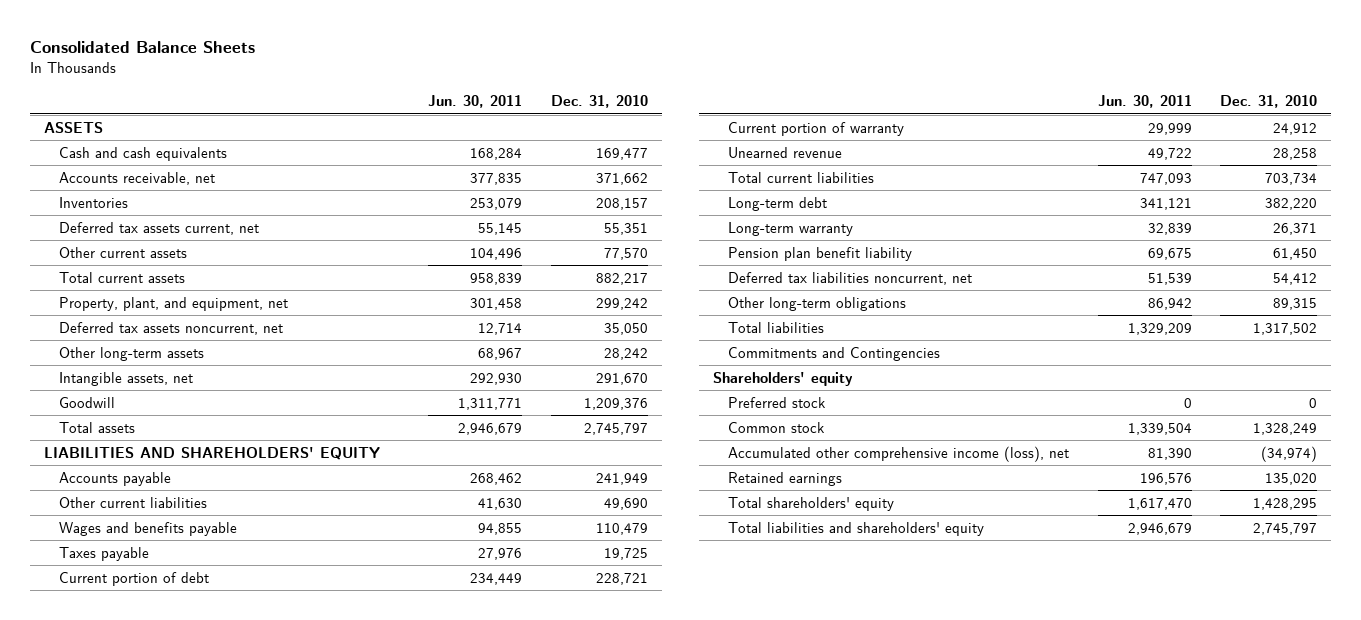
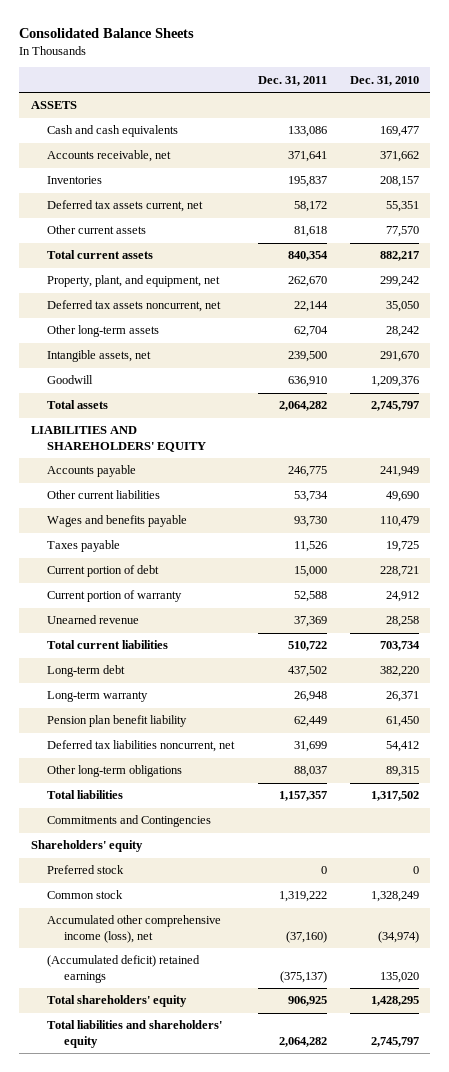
[428,95,523,109] Jun. 30, 2011 -> none
none -> [257,75,327,86] Dec. 31, 2011
[728,471,843,486] Retained earnings -> [47,955,201,983] (Accumulated deficit) retained earnings

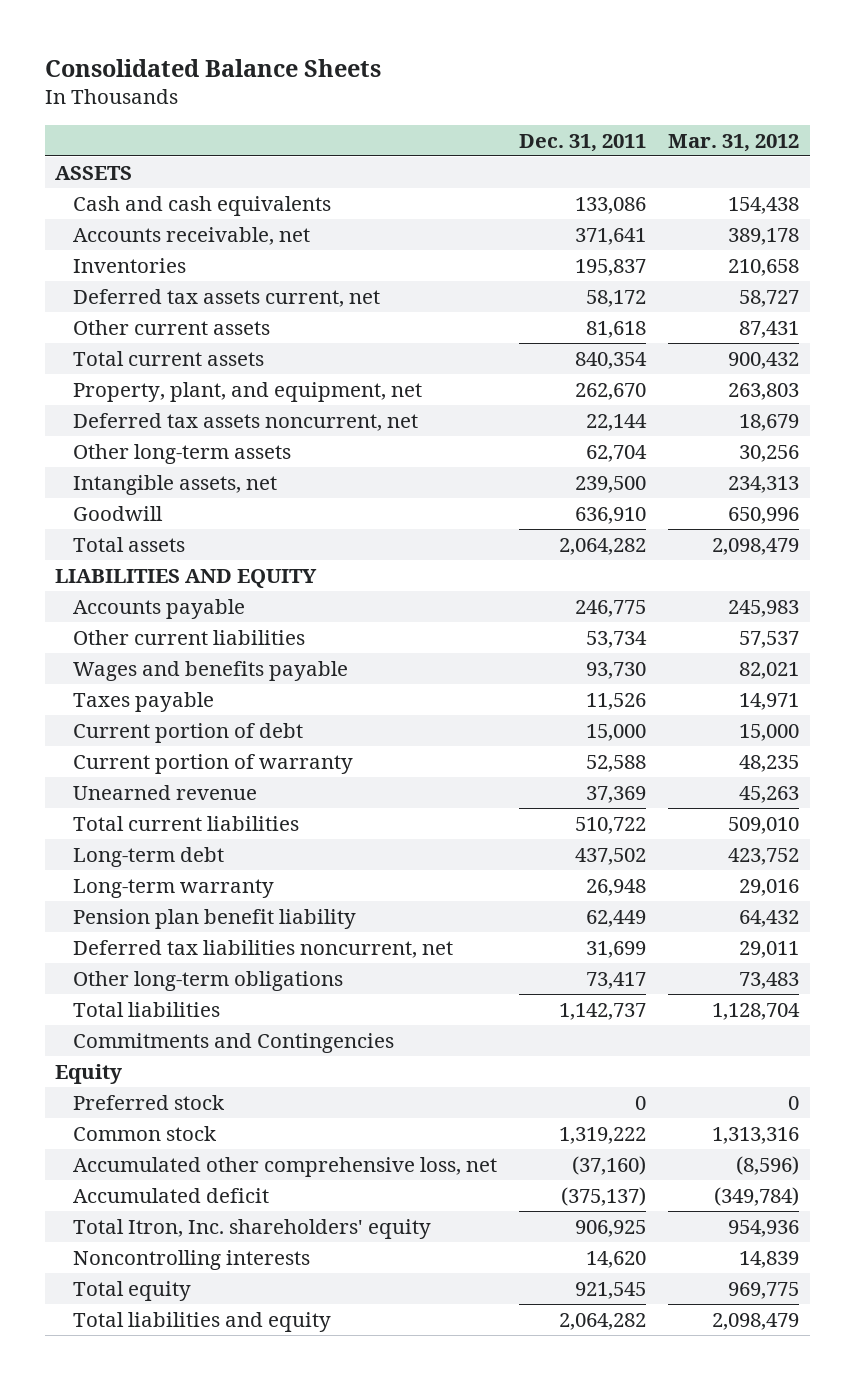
[349,75,419,86] Dec. 31, 2010 -> none
none -> [667,133,799,152] Mar. 31, 2012
[30,426,207,452] LIABILITIES AND SHAREHOLDERS' EQUITY -> [55,568,318,588] LIABILITIES AND EQUITY
[293,766,327,778] 88,037 -> [586,971,647,989] 73,417
[278,791,327,802] 1,157,357 -> [559,1002,647,1020] 1,142,737
[30,840,143,853] Shareholders' equity -> [55,1063,123,1084] Equity
[47,915,222,943] Accumulated other comprehensive income (loss), net -> [73,1156,498,1177] Accumulated other comprehensive loss, net
[47,955,201,983] (Accumulated deficit) retained earnings -> [73,1187,270,1203] Accumulated deficit
[47,995,188,1008] Total shareholders' equity -> [73,1218,432,1239] Total Itron, Inc. shareholders' equity
none -> [73,1249,311,1270] Noncontrolling interests
none -> [73,1280,192,1301] Total equity
[47,1020,223,1048] Total liabilities and shareholders' equity -> [73,1311,332,1332] Total liabilities and equity

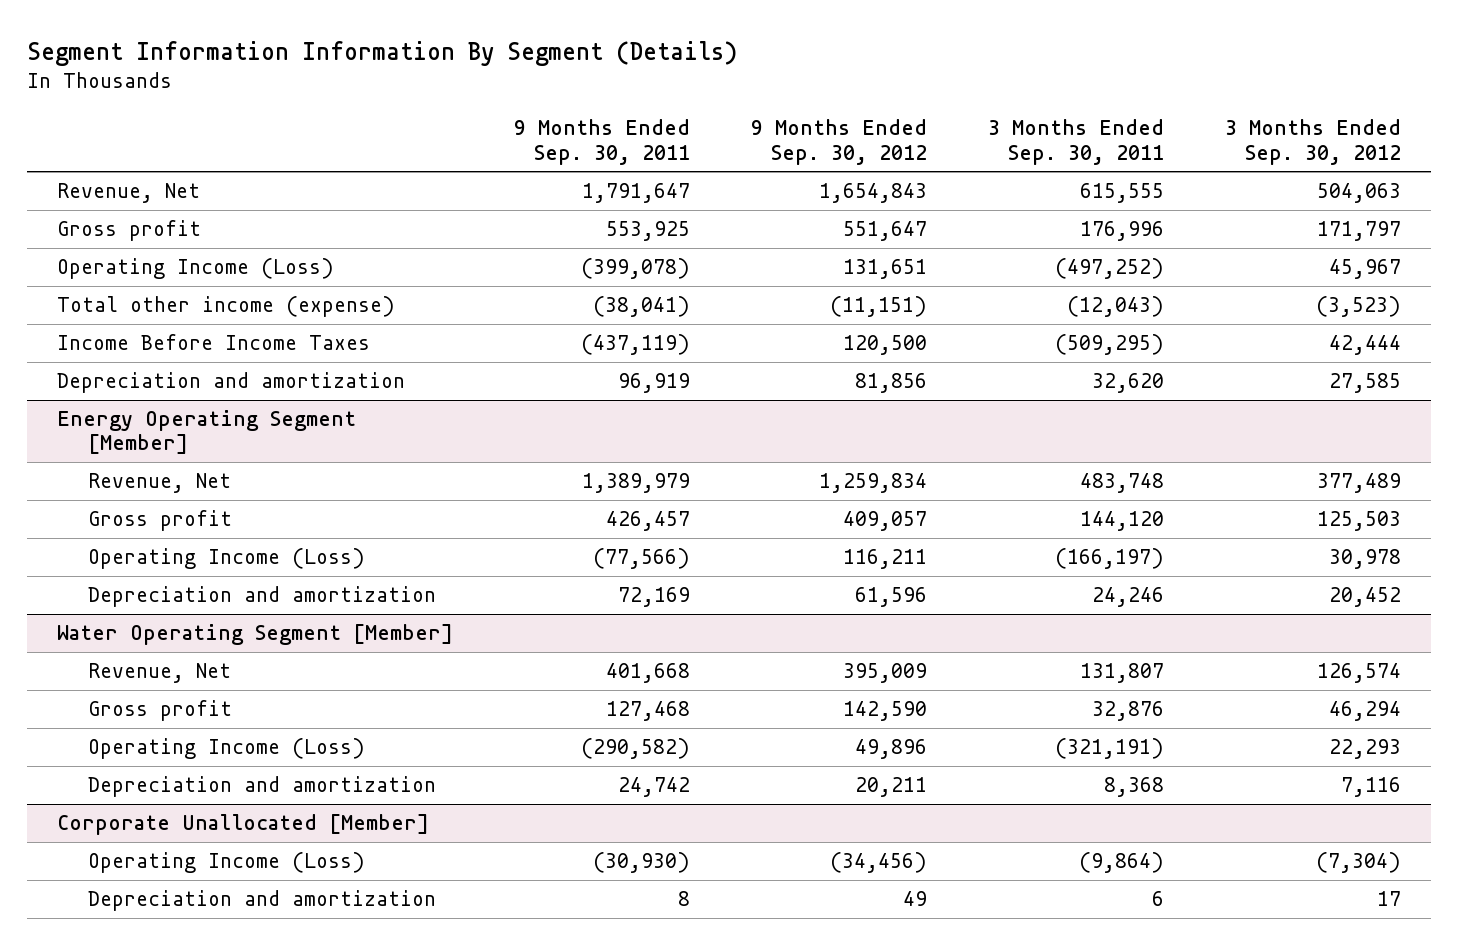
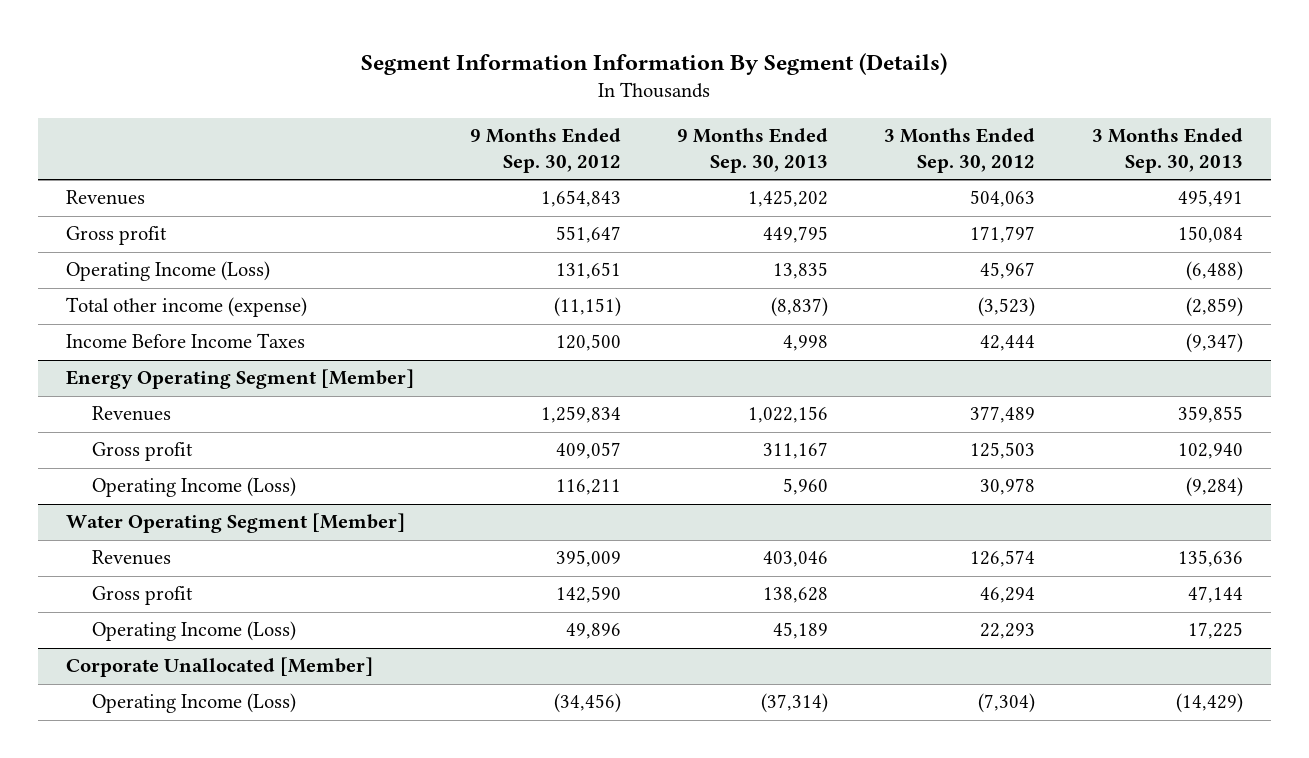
[514,119,691,165] 9 Months Ended Sep. 30, 2011 -> none
[987,119,1164,165] 3 Months Ended Sep. 30, 2011 -> none
none -> [677,128,829,174] 9 Months Ended Sep. 30, 2013
none -> [1091,128,1243,174] 3 Months Ended Sep. 30, 2013
[57,183,201,204] Revenue, Net -> [66,190,146,206] Revenues
[57,372,406,394] Depreciation and amortization -> none
[87,473,231,494] Revenue, Net -> [92,406,172,422] Revenues
[87,586,436,608] Depreciation and amortization -> none
[87,663,231,684] Revenue, Net -> [92,550,172,566] Revenues
[87,776,436,798] Depreciation and amortization -> none
[87,890,436,912] Depreciation and amortization -> none

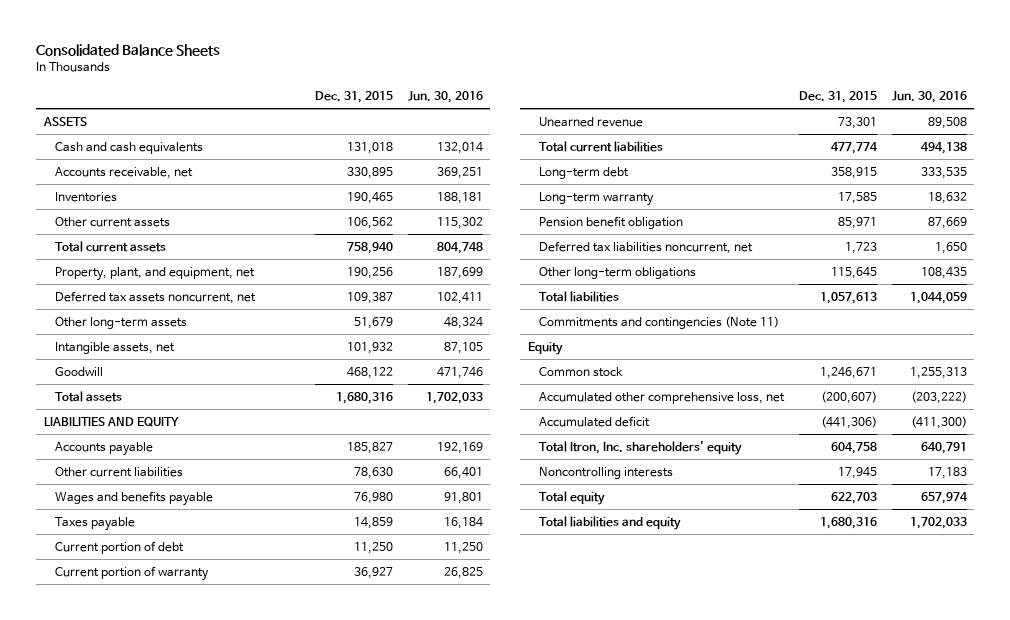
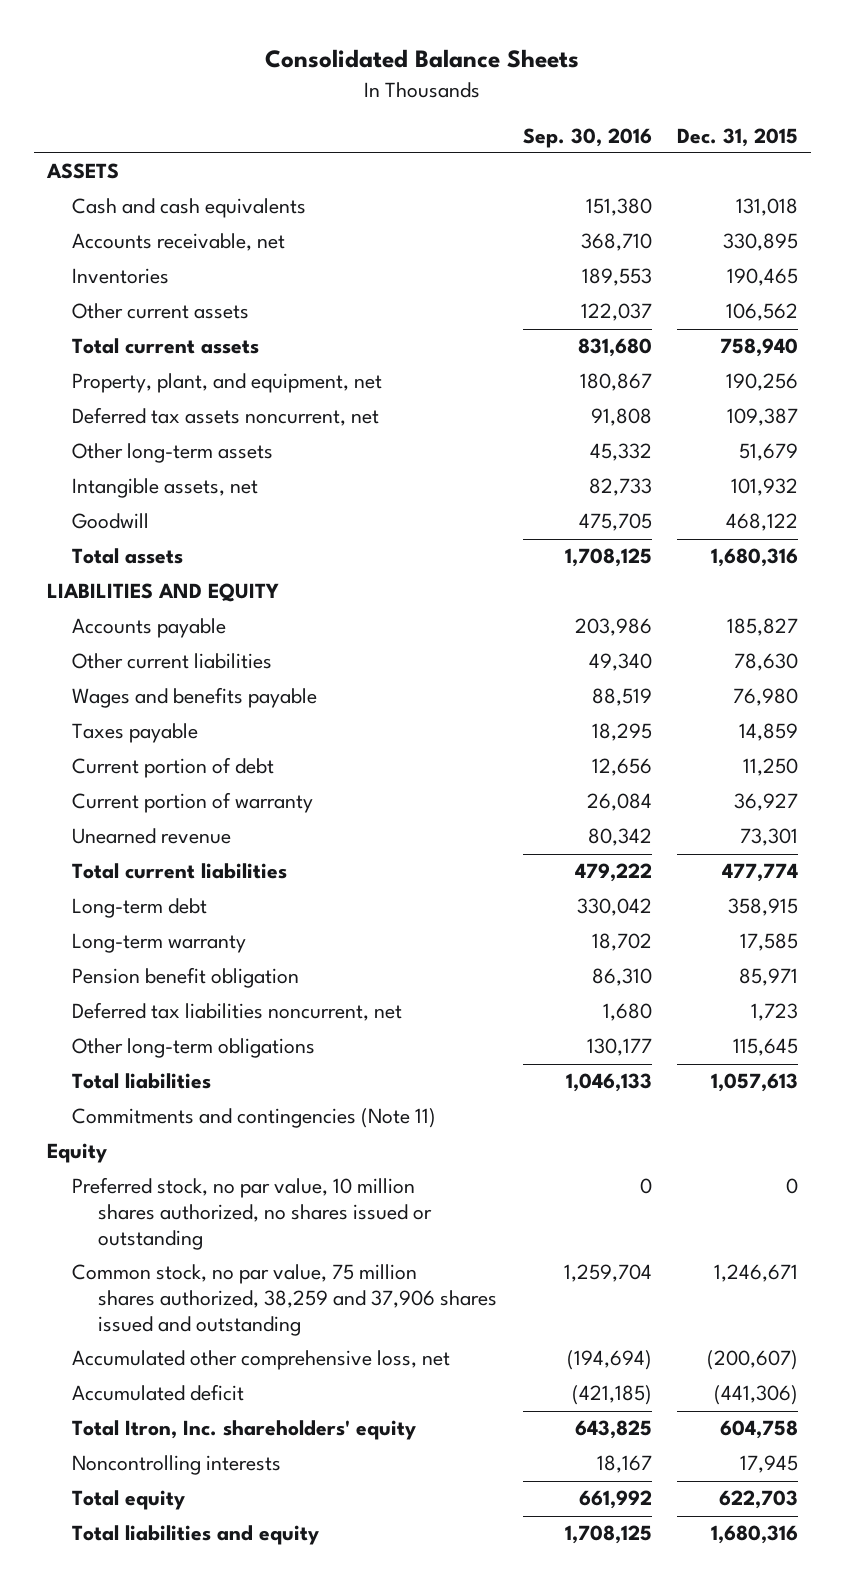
[407,91,483,104] Jun. 30, 2016 -> none
none -> [522,127,652,148] Sep. 30, 2016
none -> [72,1177,433,1250] Preferred stock, no par value, 10 million shares authorized, no shares issued or outstanding
[539,366,624,377] Common stock -> [72,1264,498,1336] Common stock, no par value, 75 million shares authorized, 38,259 and 37,906 shares issued and outstanding

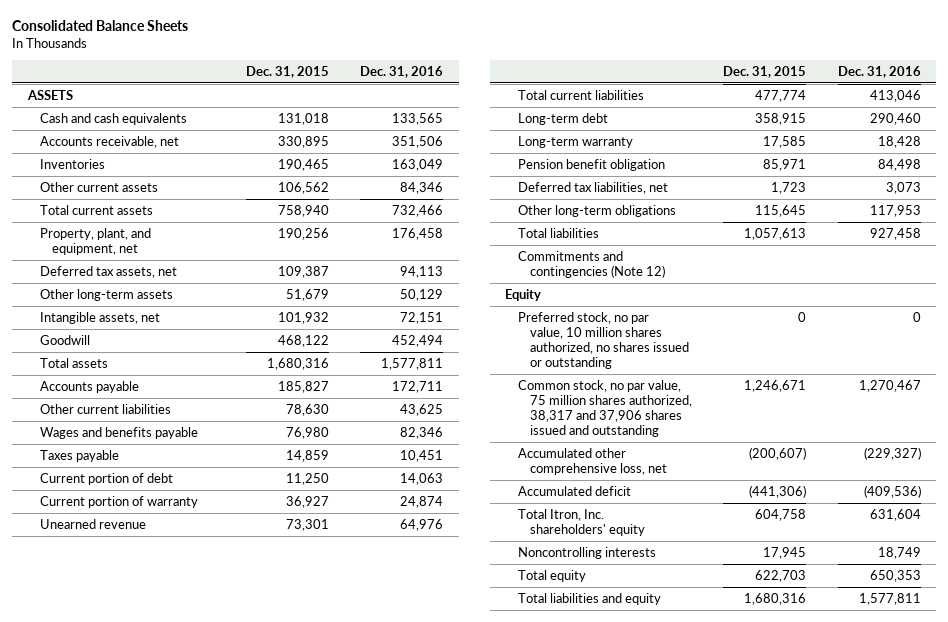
[522,127,652,148] Sep. 30, 2016 -> none
none -> [360,65,444,78] Dec. 31, 2016
[72,407,380,427] Deferred tax assets noncurrent, net -> [40,265,178,278] Deferred tax assets, net
[46,583,279,603] LIABILITIES AND EQUITY -> none
[72,1002,403,1022] Deferred tax liabilities noncurrent, net -> [517,181,668,194] Deferred tax liabilities, net
[72,1108,437,1129] Commitments and contingencies (Note 11) -> [517,250,665,278] Commitments and contingencies (Note 12)
[72,1264,498,1336] Common stock, no par value, 75 million shares authorized, 38,259 and 37,906 shares issued and outstanding -> [517,379,692,438] Common stock, no par value, 75 million shares authorized, 38,317 and 37,906 shares issued and outstanding

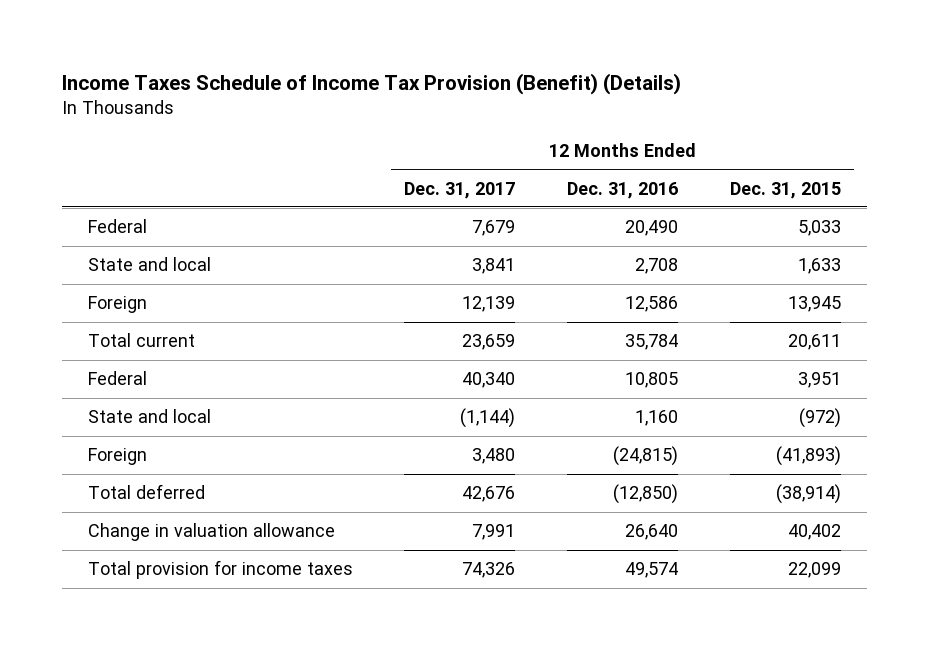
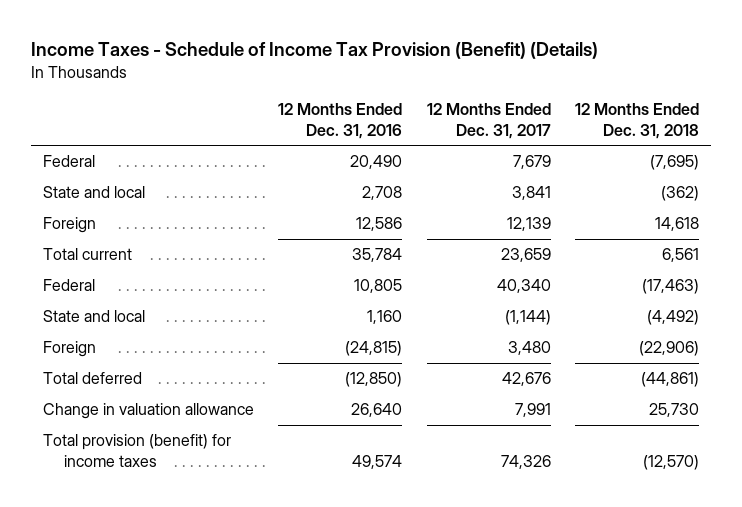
[61,72,681,95] Income Taxes Schedule of Income Tax Provision (Benefit) (Details) -> [30,42,598,60] Income Taxes - Schedule of Income Tax Provision (Benefit) (Details)
[730,181,842,199] Dec. 31, 2015 -> none
none -> [574,103,699,139] 12 Months Ended Dec. 31, 2018
[87,560,353,580] Total provision for income taxes -> [43,434,232,467] Total provision (benefit) for income taxes

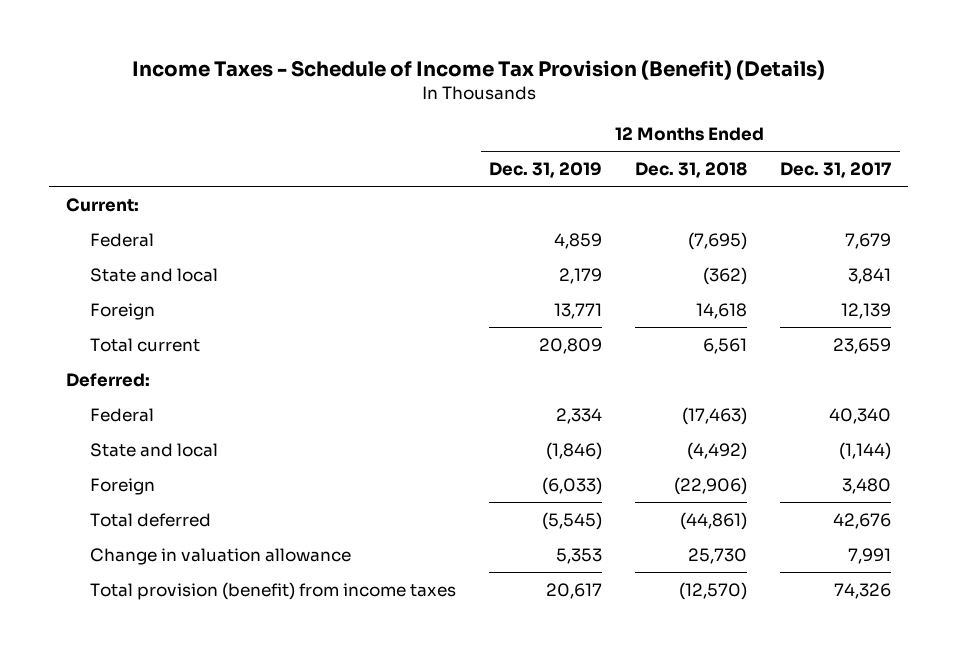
[278,103,403,139] 12 Months Ended Dec. 31, 2016 -> none
none -> [489,162,603,179] Dec. 31, 2019
none -> [65,197,139,212] Current:
none -> [65,372,150,387] Deferred:
[43,434,232,467] Total provision (benefit) for income taxes -> [90,581,457,600] Total provision (benefit) from income taxes

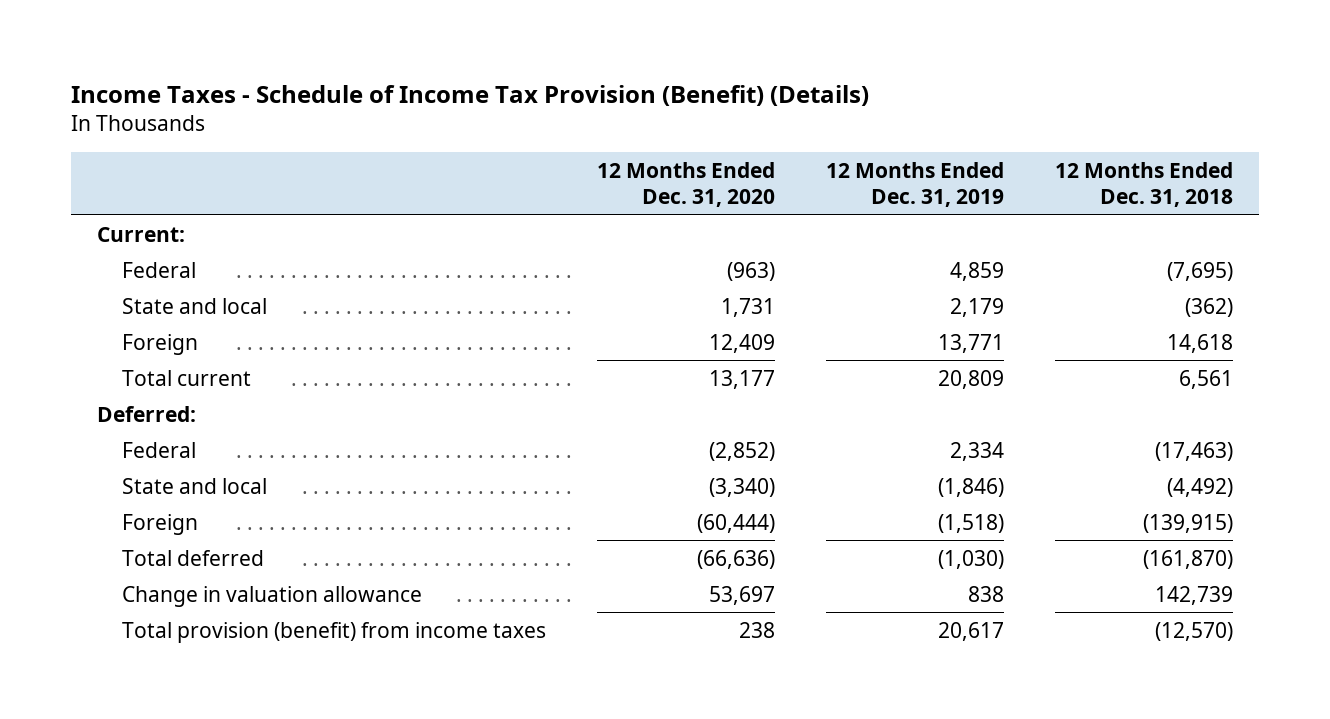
[780,162,892,179] Dec. 31, 2017 -> none
none -> [597,161,776,208] 12 Months Ended Dec. 31, 2020
[542,476,603,495] (6,033) -> [938,513,1005,533] (1,518)
[674,476,748,495] (22,906) -> [1143,513,1234,533] (139,915)
[542,511,603,530] (5,545) -> [938,549,1005,569] (1,030)
[680,511,748,530] (44,861) -> [1143,549,1234,569] (161,870)
[556,547,603,564] 5,353 -> [968,585,1005,602] 838
[688,547,748,564] 25,730 -> [1155,585,1234,605] 142,739

